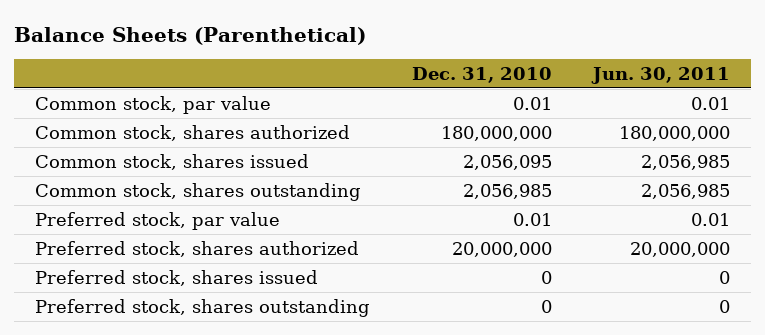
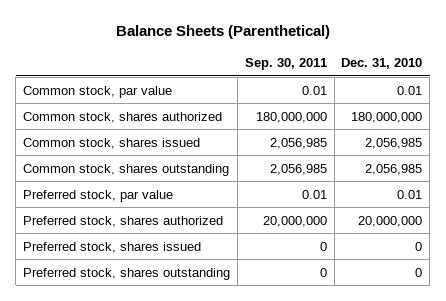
[591,66,731,84] Jun. 30, 2011 -> none
none -> [244,58,327,71] Sep. 30, 2011
[462,154,552,170] 2,056,095 -> [365,137,423,149] 2,056,985

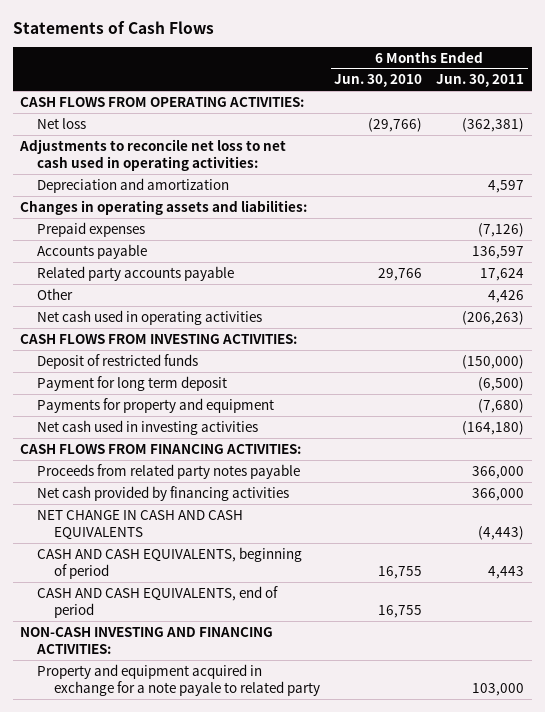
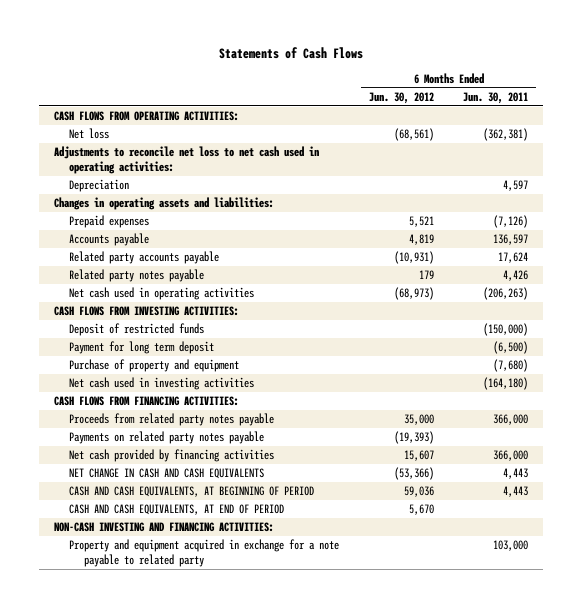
[334,74,423,88] Jun. 30, 2010 -> none
none -> [368,91,434,104] Jun. 30, 2012
[37,177,230,193] Depreciation and amortization -> [69,179,130,193] Depreciation
[37,287,74,300] Other -> [69,269,205,283] Related party notes payable
[37,397,275,413] Payments for property and equipment -> [69,359,240,373] Purchase of property and equipment
none -> [69,431,265,445] Payments on related party notes payable
[478,525,525,540] (4,443) -> [503,468,529,480] 4,443
[37,546,303,579] CASH AND CASH EQUIVALENTS, beginning of period -> [69,486,315,498] CASH AND CASH EQUIVALENTS, AT BEGINNING OF PERIOD
[37,585,279,618] CASH AND CASH EQUIVALENTS, end of period -> [69,504,285,516] CASH AND CASH EQUIVALENTS, AT END OF PERIOD
[37,663,320,696] Property and equipment acquired in exchange for a note payale to related party -> [69,539,340,568] Property and equipment acquired in exchange for a note payable to related party

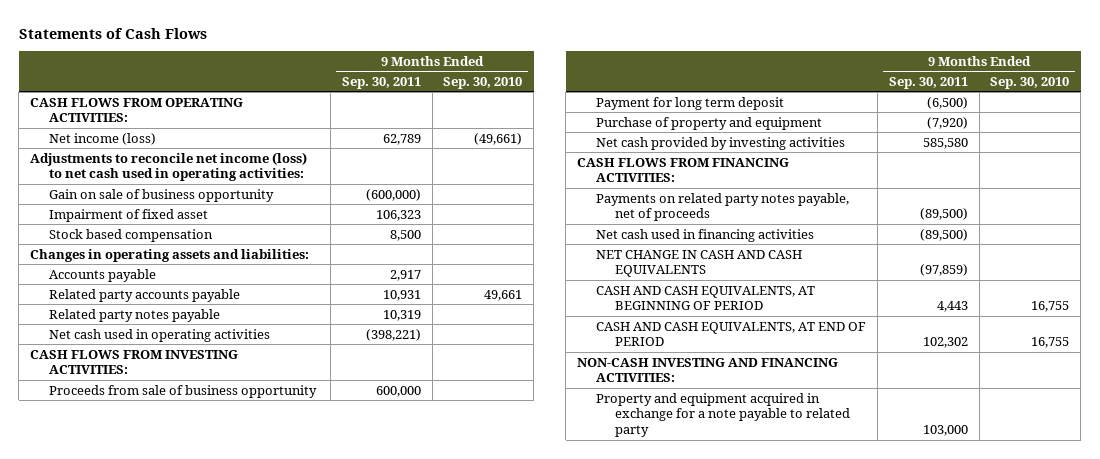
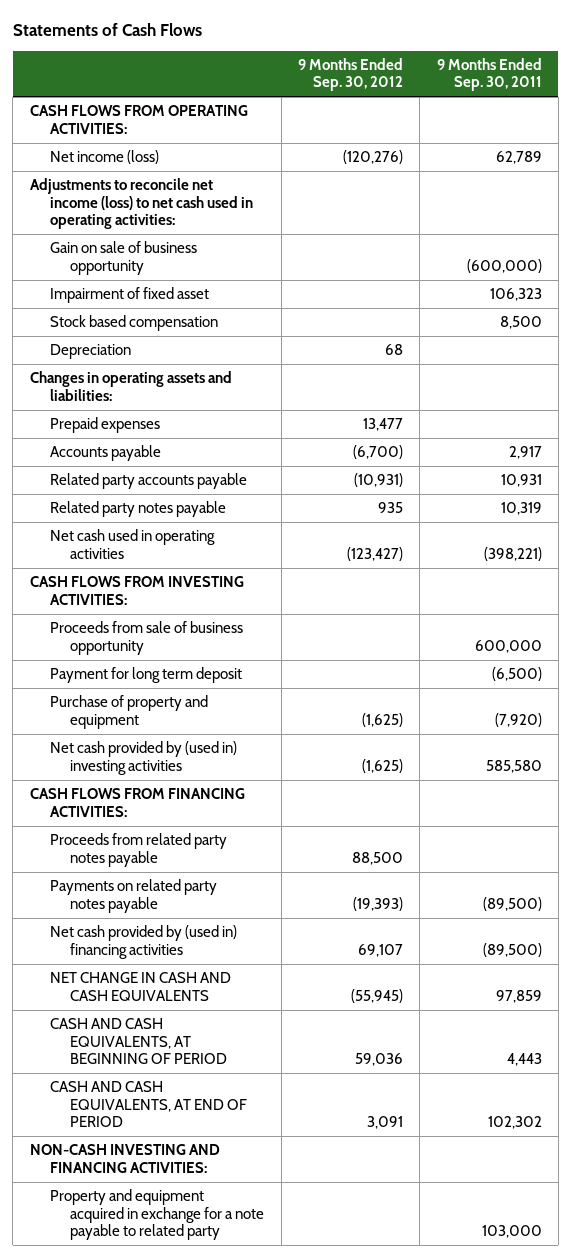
[443,76,523,89] Sep. 30, 2010 -> none
none -> [297,57,403,92] 9 Months Ended Sep. 30, 2012
none -> [50,344,132,360] Depreciation
none -> [50,417,161,434] Prepaid expenses
[596,136,846,150] Net cash provided by investing activities -> [50,741,238,775] Net cash provided by (used in) investing activities
none -> [50,833,228,867] Proceeds from related party notes payable
[596,192,850,222] Payments on related party notes payable, net of proceeds -> [50,879,218,913] Payments on related party notes payable
[596,228,815,242] Net cash used in financing activities -> [50,925,238,959] Net cash provided by (used in) financing activities
[919,264,968,277] (97,859) -> [495,989,542,1003] 97,859

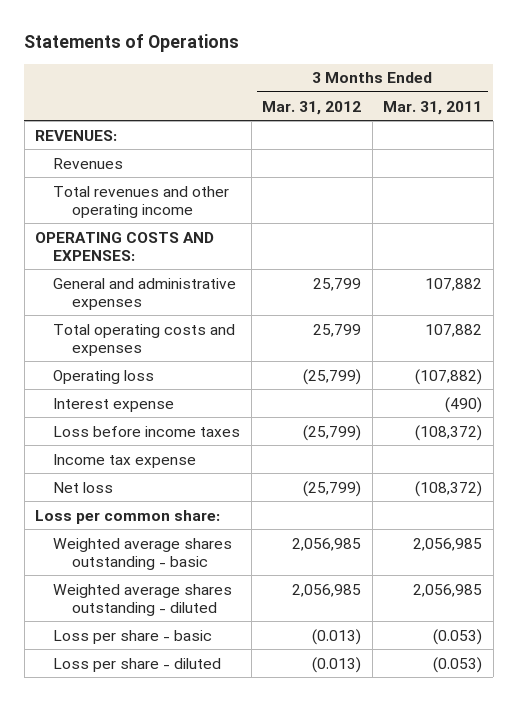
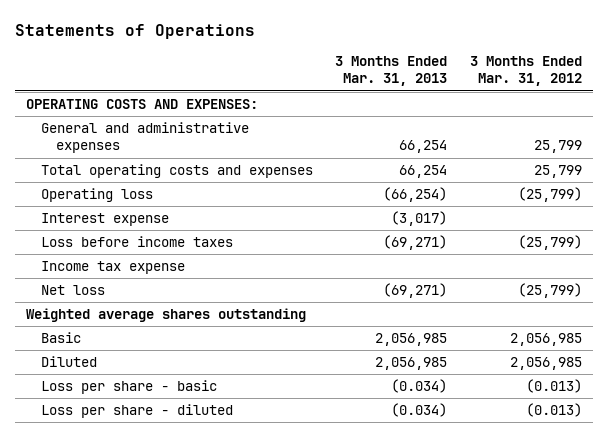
[383,100,483,115] Mar. 31, 2011 -> none
none -> [335,55,448,87] 3 Months Ended Mar. 31, 2013
[35,129,118,141] REVENUES: -> none
[53,157,124,169] Revenues -> none
[53,185,230,218] Total revenues and other operating income -> none
[35,509,221,524] Loss per common share: -> none
none -> [25,307,306,322] Weighted average shares outstanding
[53,537,233,570] Weighted average shares outstanding - basic -> [40,331,81,343] Basic
[53,583,233,616] Weighted average shares outstanding - diluted -> [40,355,97,367] Diluted

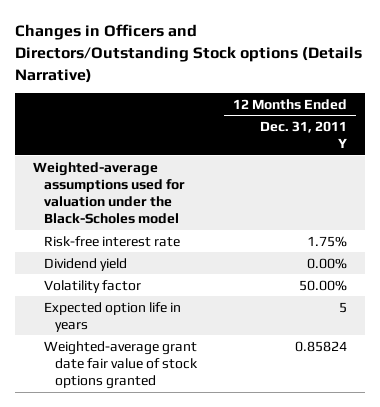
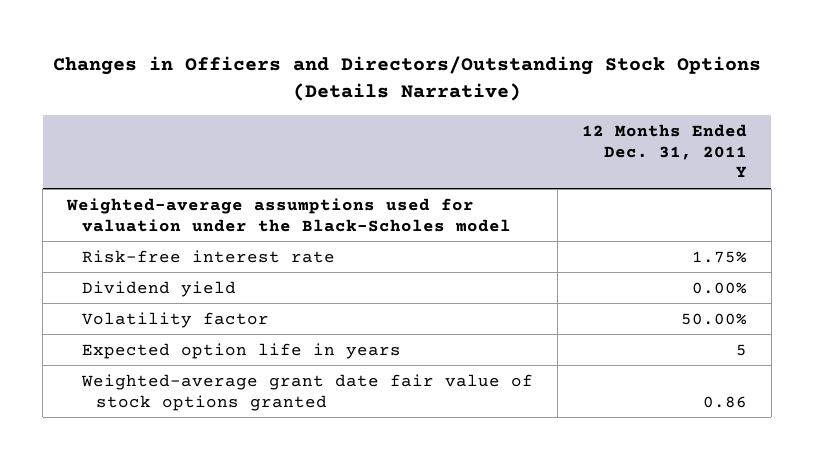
[14,24,362,83] Changes in Officers and Directors/Outstanding Stock options (Details Narrative) -> [52,56,761,102] Changes in Officers and Directors/Outstanding Stock Options (Details Narrative)
[294,340,347,352] 0.85824 -> [702,395,747,408] 0.86

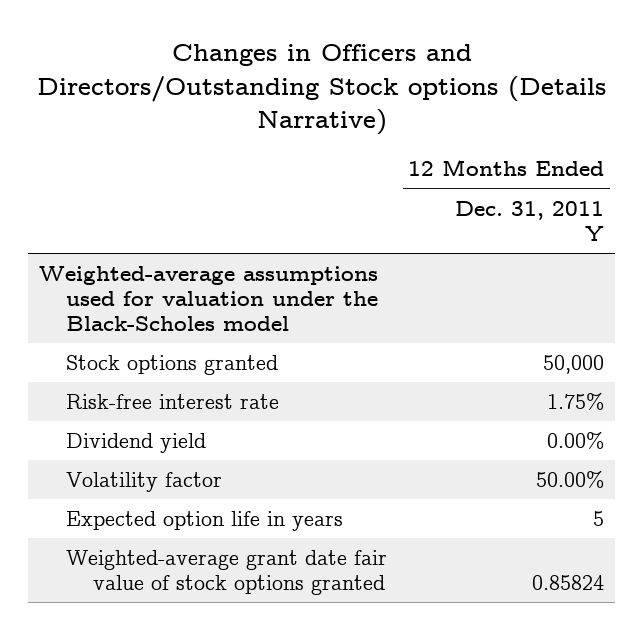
[52,56,761,102] Changes in Officers and Directors/Outstanding Stock Options (Details Narrative) -> [36,44,606,135] Changes in Officers and Directors/Outstanding Stock options (Details Narrative)
none -> [66,355,279,376] Stock options granted
[702,395,747,408] 0.86 -> [532,575,605,591] 0.85824

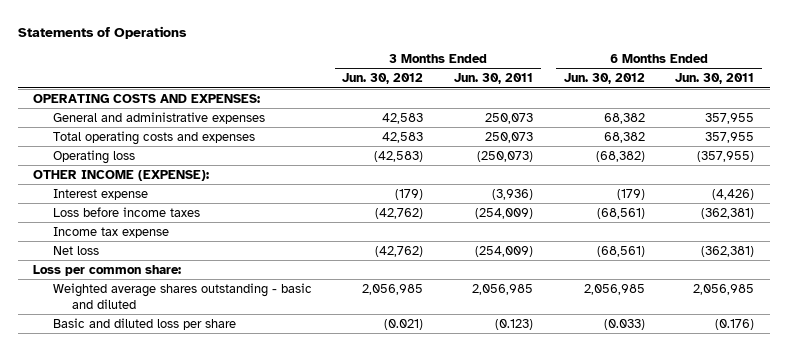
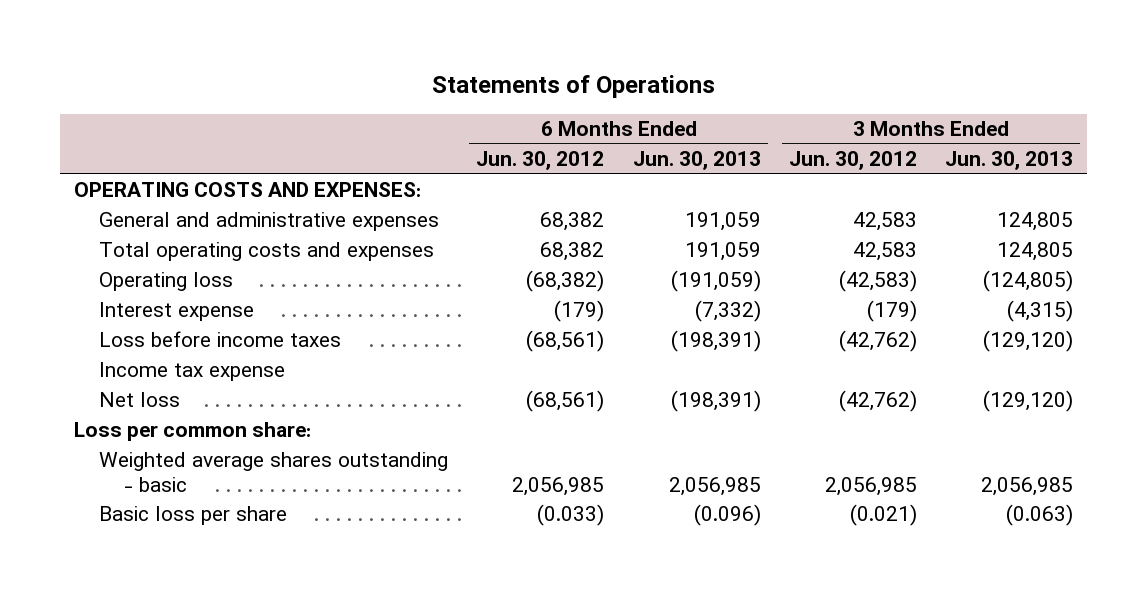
[454,73,534,85] Jun. 30, 2011 -> none
[675,73,755,85] Jun. 30, 2011 -> none
none -> [632,151,761,171] Jun. 30, 2013
none -> [944,151,1073,171] Jun. 30, 2013
[33,169,210,181] OTHER INCOME (EXPENSE): -> none
[52,282,312,309] Weighted average shares outstanding - basic and diluted -> [99,452,449,492] Weighted average shares outstanding - basic
[52,317,236,330] Basic and diluted loss per share -> [99,506,288,526] Basic loss per share

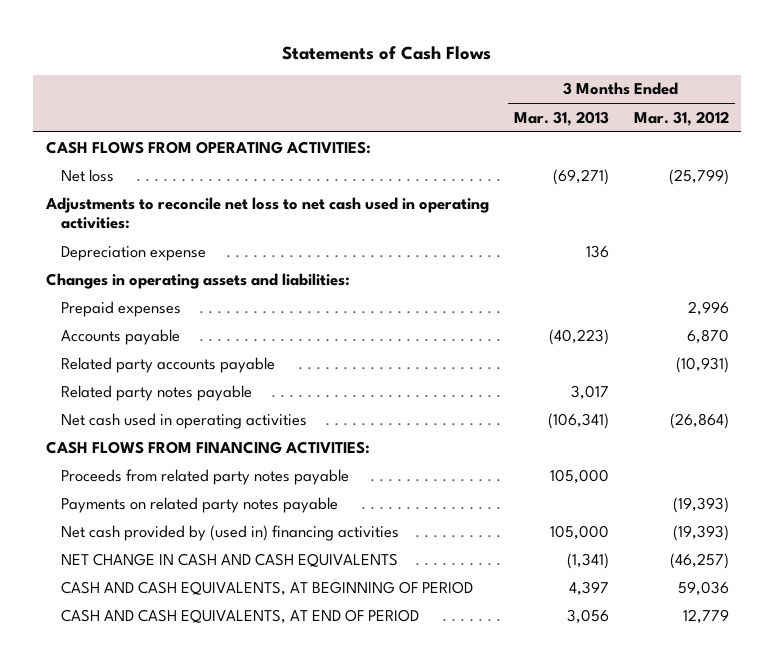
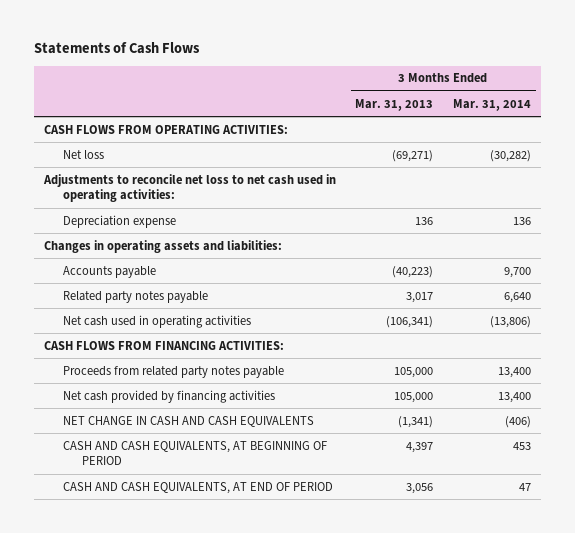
[633,110,729,126] Mar. 31, 2012 -> none
none -> [452,98,531,111] Mar. 31, 2014
[60,300,181,317] Prepaid expenses -> none
[60,356,275,373] Related party accounts payable -> none
[60,496,338,513] Payments on related party notes payable -> none
[60,524,399,541] Net cash provided by (used in) financing activities -> [63,389,276,403] Net cash provided by financing activities

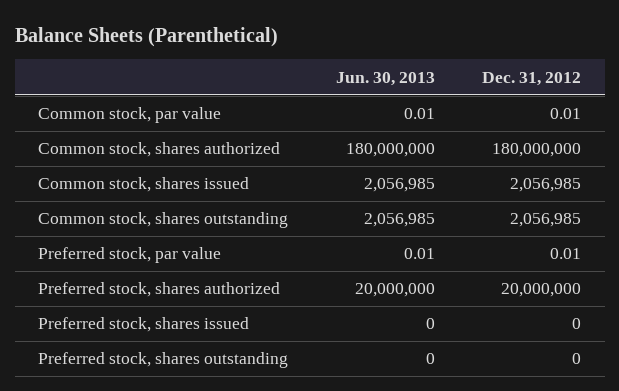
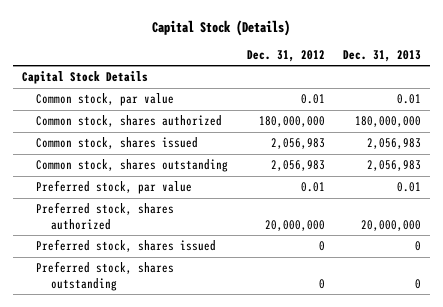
[14,26,278,47] Balance Sheets (Parenthetical) -> [152,19,291,36] Capital Stock (Details)
[335,71,435,86] Jun. 30, 2013 -> none
none -> [343,50,422,63] Dec. 31, 2013
none -> [21,71,148,85] Capital Stock Details
[509,178,581,193] 2,056,985 -> [270,138,325,150] 2,056,983
[509,213,581,228] 2,056,985 -> [270,160,325,172] 2,056,983

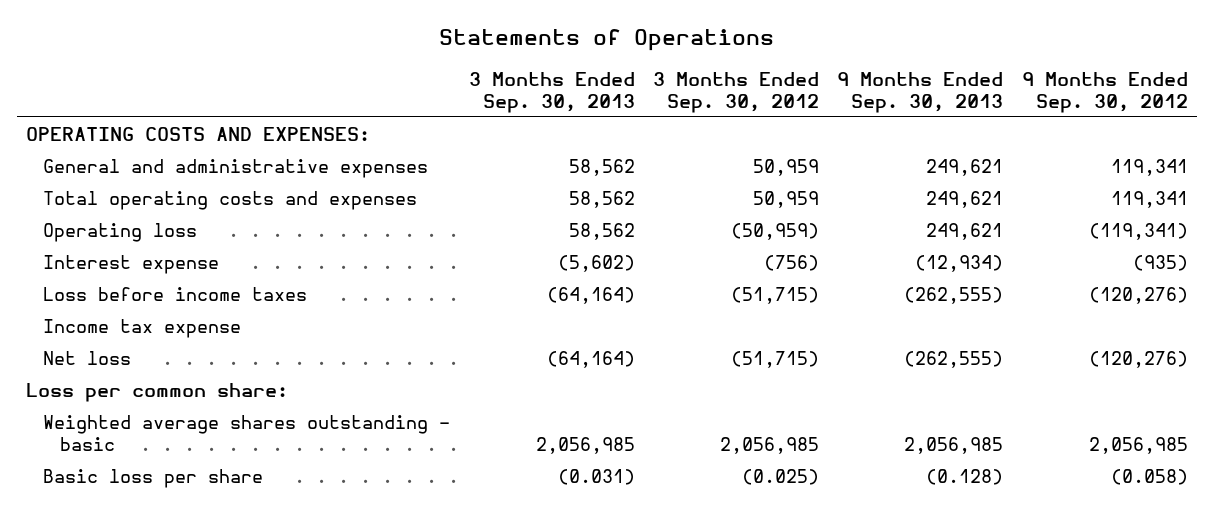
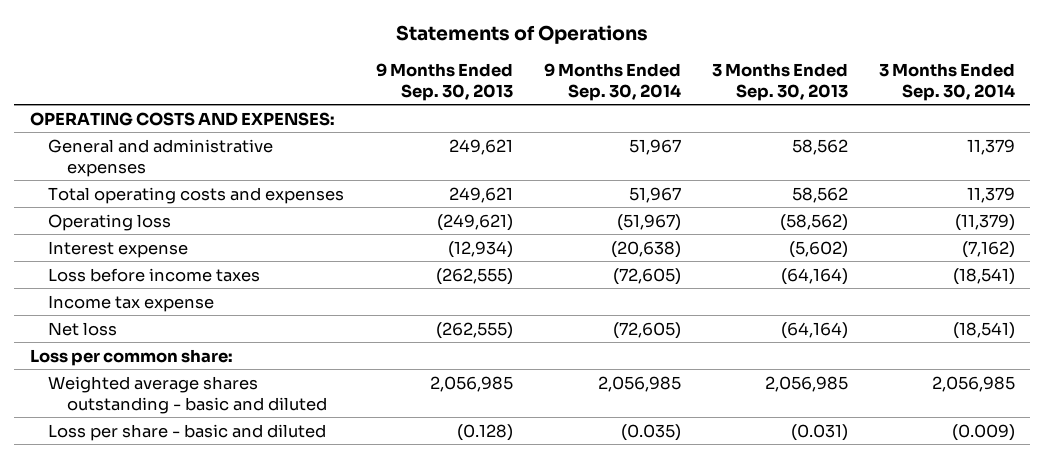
[652,71,819,113] 3 Months Ended Sep. 30, 2012 -> none
[1021,71,1188,113] 9 Months Ended Sep. 30, 2012 -> none
none -> [543,62,681,101] 9 Months Ended Sep. 30, 2014
none -> [878,62,1015,101] 3 Months Ended Sep. 30, 2014
[568,222,635,240] 58,562 -> [779,213,848,231] (58,562)
[926,222,1004,240] 249,621 -> [436,213,513,231] (249,621)
[43,414,451,451] Weighted average shares outstanding - basic -> [48,375,328,414] Weighted average shares outstanding - basic and diluted
[43,468,264,488] Basic loss per share -> [48,423,327,441] Loss per share - basic and diluted

